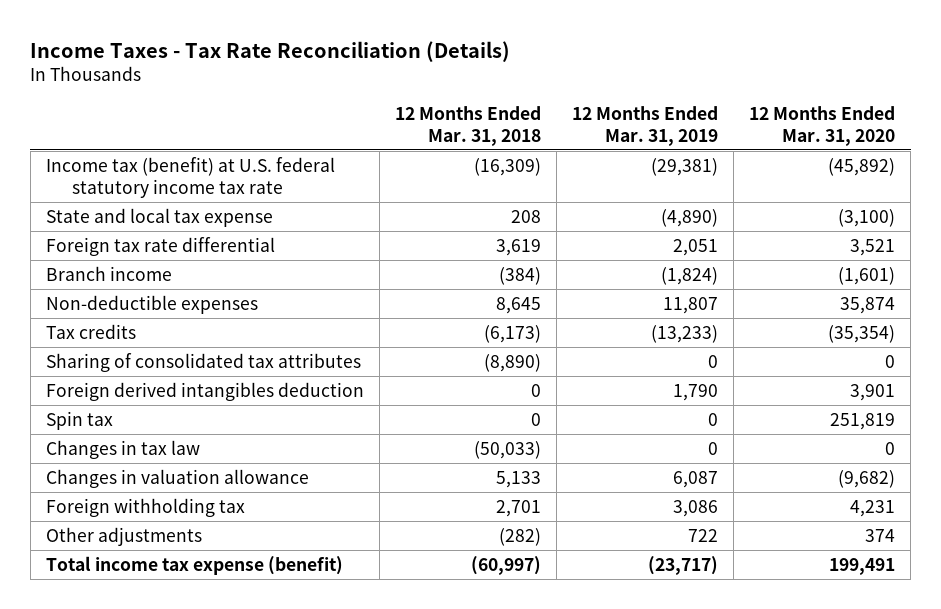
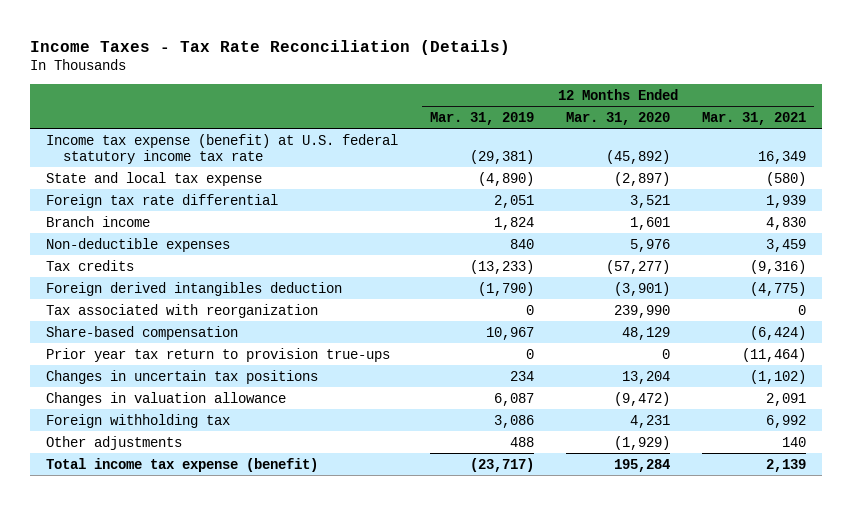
[395,105,542,146] 12 Months Ended Mar. 31, 2018 -> none
none -> [702,111,807,125] Mar. 31, 2021
[45,156,335,198] Income tax (benefit) at U.S. federal statutory income tax rate -> [46,133,399,164] Income tax expense (benefit) at U.S. federal statutory income tax rate
[838,208,896,227] (3,100) -> [614,171,671,186] (2,897)
[45,352,361,372] Sharing of consolidated tax attributes -> none
[661,266,719,285] (1,824) -> [494,216,535,230] 1,824
[838,266,896,285] (1,601) -> [630,216,671,230] 1,601
[663,296,719,314] 11,807 -> [510,238,535,249] 840
[840,296,896,314] 35,874 -> [630,238,671,252] 5,976
[828,324,896,343] (35,354) -> [606,259,671,274] (57,277)
[673,383,719,401] 1,790 -> [478,281,535,296] (1,790)
[850,383,896,401] 3,901 -> [614,281,671,296] (3,901)
[45,410,113,430] Spin tax -> [46,303,319,318] Tax associated with reorganization
[830,412,896,430] 251,819 -> [614,304,671,318] 239,990
none -> [46,325,239,340] Share-based compensation
none -> [46,347,391,362] Prior year tax return to provision true-ups
[45,439,200,459] Changes in tax law -> [46,369,319,384] Changes in uncertain tax positions
[708,441,719,455] 0 -> [510,370,535,381] 234
[885,441,896,455] 0 -> [622,370,671,384] 13,204
[838,469,896,488] (9,682) -> [614,391,671,406] (9,472)
[688,528,719,542] 722 -> [510,436,535,447] 488
[865,528,896,542] 374 -> [614,435,671,450] (1,929)
[829,557,896,575] 199,491 -> [614,458,671,472] 195,284

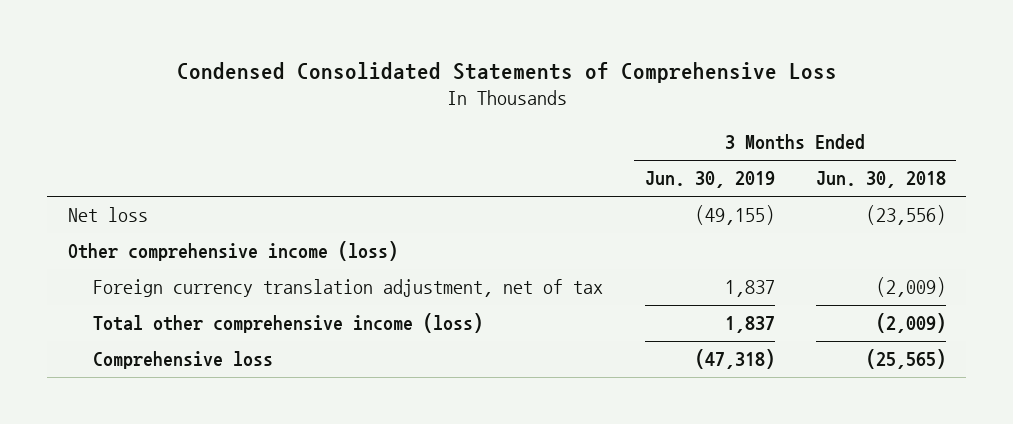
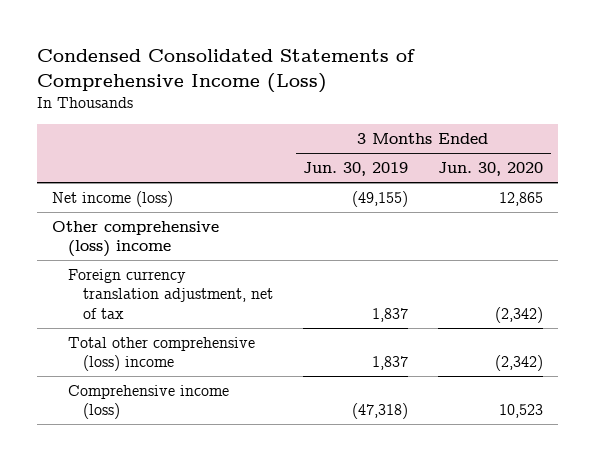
[176,61,837,83] Condensed Consolidated Statements of Comprehensive Loss -> [37,48,416,93] Condensed Consolidated Statements of Comprehensive Income (Loss)
[815,171,946,189] Jun. 30, 2018 -> none
none -> [438,162,544,177] Jun. 30, 2020
[67,207,148,223] Net loss -> [52,191,174,208] Net income (loss)
[67,241,398,262] Other comprehensive income (loss) -> [52,221,220,258] Other comprehensive (loss) income
[93,313,484,334] Total other comprehensive income (loss) -> [67,337,255,372] Total other comprehensive (loss) income
[93,351,274,370] Comprehensive loss -> [67,385,229,420] Comprehensive income (loss)

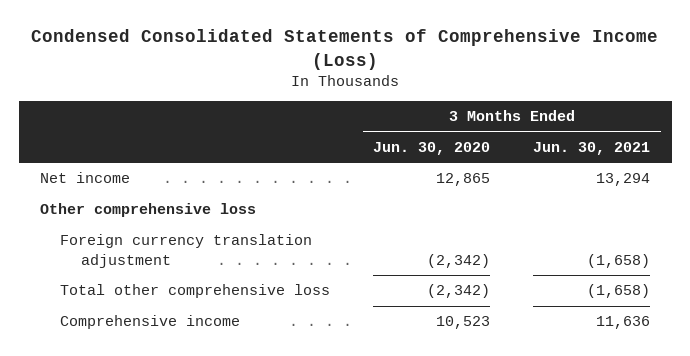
[303,162,409,177] Jun. 30, 2019 -> none
none -> [533,141,651,155] Jun. 30, 2021
[52,191,174,208] Net income (loss) -> [40,172,131,184] Net income
[52,221,220,258] Other comprehensive (loss) income -> [40,203,257,218] Other comprehensive loss
[67,269,274,319] Foreign currency translation adjustment, net of tax -> [60,234,313,268] Foreign currency translation adjustment
[67,337,255,372] Total other comprehensive (loss) income -> [60,284,331,299] Total other comprehensive loss
[67,385,229,420] Comprehensive income (loss) -> [60,315,241,330] Comprehensive income

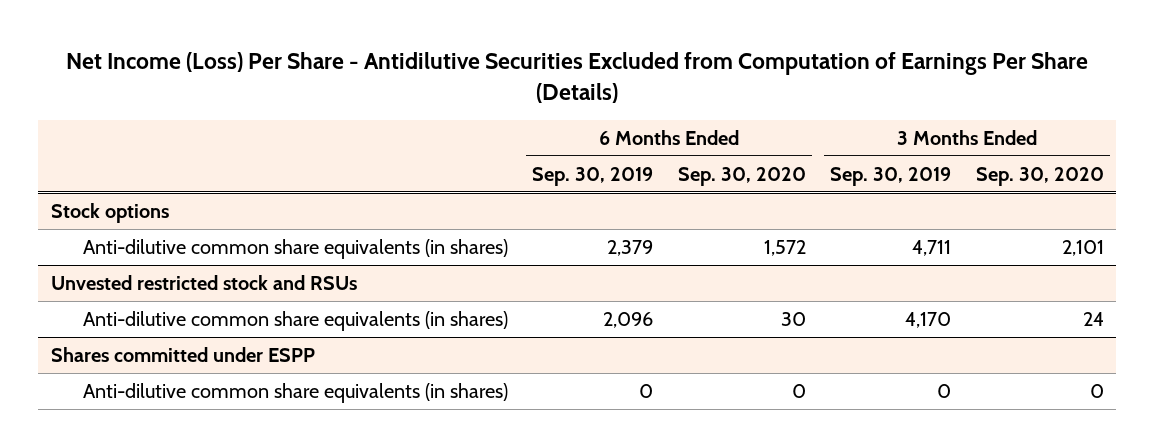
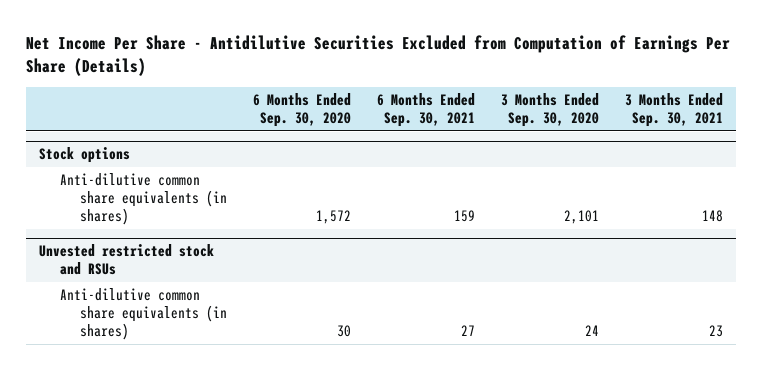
[66,52,1089,104] Net Income (Loss) Per Share - Antidilutive Securities Excluded from Computation of Earnings Per Share (Details) -> [26,35,731,77] Net Income Per Share - Antidilutive Securities Excluded from Computation of Earnings Per Share (Details)
[532,166,654,186] Sep. 30, 2019 -> none
[830,166,952,186] Sep. 30, 2019 -> none
none -> [376,93,475,128] 6 Months Ended Sep. 30, 2021
none -> [624,93,723,128] 3 Months Ended Sep. 30, 2021
[50,346,315,362] Shares committed under ESPP -> none
[82,382,508,403] Anti-dilutive common share equivalents (in shares) -> none

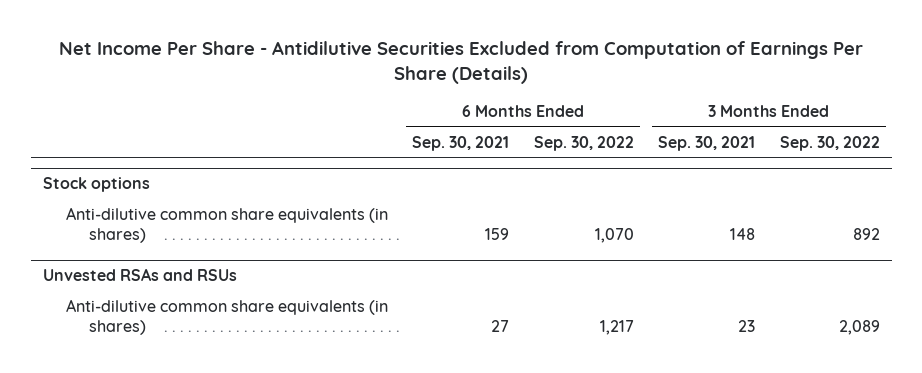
[253,93,352,128] 6 Months Ended Sep. 30, 2020 -> none
[500,93,599,128] 3 Months Ended Sep. 30, 2020 -> none
none -> [533,135,634,151] Sep. 30, 2022
none -> [779,135,880,151] Sep. 30, 2022
[39,244,215,276] Unvested restricted stock and RSUs -> [42,268,237,282] Unvested RSAs and RSUs

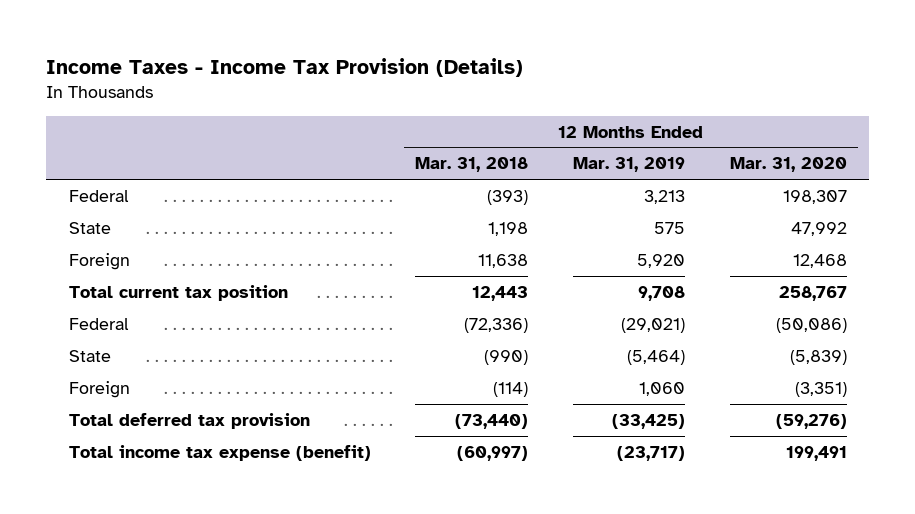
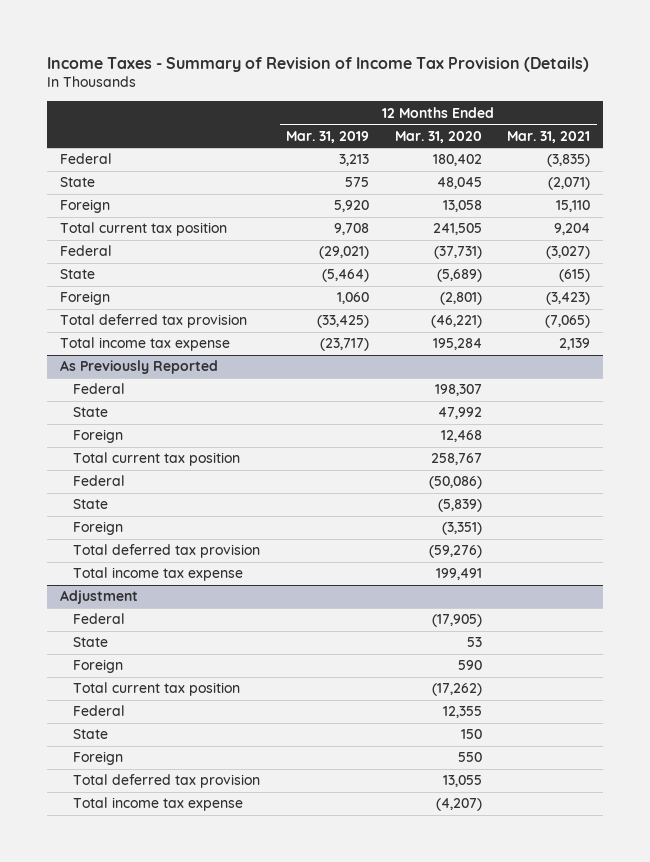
[46,57,524,77] Income Taxes - Income Tax Provision (Details) -> [46,56,589,72] Income Taxes - Summary of Revision of Income Tax Provision (Details)
[415,157,529,173] Mar. 31, 2018 -> none
none -> [507,130,591,143] Mar. 31, 2021
[782,189,847,204] 198,307 -> [432,154,482,167] 180,402
[790,221,847,236] 47,992 -> [436,177,482,190] 48,045
[792,253,847,268] 12,468 -> [442,200,482,213] 13,058
[778,285,847,301] 258,767 -> [432,223,482,236] 241,505
[775,317,847,333] (50,086) -> [433,246,482,260] (37,731)
[789,349,847,365] (5,839) -> [436,269,482,283] (5,689)
[794,381,847,397] (3,351) -> [439,292,482,306] (2,801)
[775,413,847,429] (59,276) -> [430,315,482,329] (46,221)
[68,444,371,461] Total income tax expense (benefit) -> [59,337,230,352] Total income tax expense
[785,445,847,461] 199,491 -> [432,338,482,351] 195,284
none -> [59,360,218,375] As Previously Reported
none -> [73,383,126,395] Federal
none -> [73,407,109,418] State
none -> [73,429,124,444] Foreign
none -> [73,452,241,467] Total current tax position
none -> [73,475,126,487] Federal
none -> [73,499,109,510] State
none -> [73,521,124,536] Foreign
none -> [73,544,261,559] Total deferred tax provision
none -> [73,567,244,582] Total income tax expense
none -> [59,590,138,605] Adjustment
none -> [73,613,126,625] Federal
none -> [73,637,109,648] State
none -> [73,659,124,674] Foreign
none -> [73,682,241,697] Total current tax position
none -> [73,705,126,717] Federal
none -> [73,729,109,740] State
none -> [73,751,124,766] Foreign
none -> [73,774,261,789] Total deferred tax provision
none -> [73,797,244,812] Total income tax expense

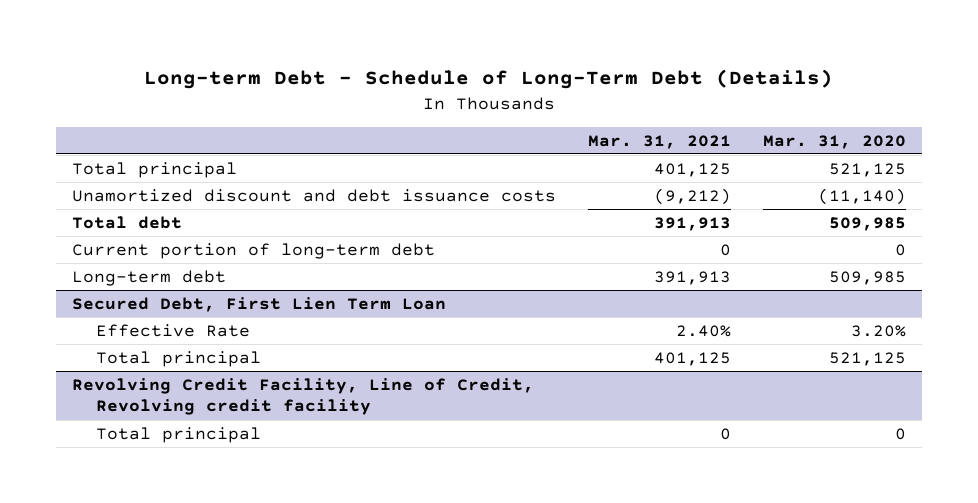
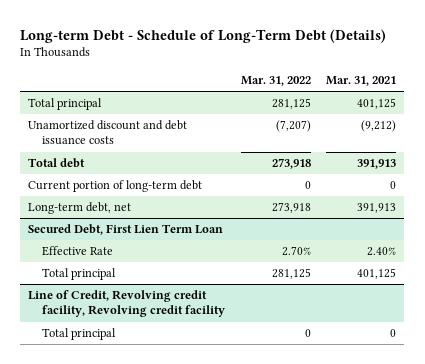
[762,134,906,149] Mar. 31, 2020 -> none
none -> [240,75,311,86] Mar. 31, 2022
[71,269,226,286] Long-term debt -> [28,202,132,215] Long-term debt, net
[71,377,534,416] Revolving Credit Facility, Line of Credit, Revolving credit facility -> [28,290,225,318] Line of Credit, Revolving credit facility, Revolving credit facility

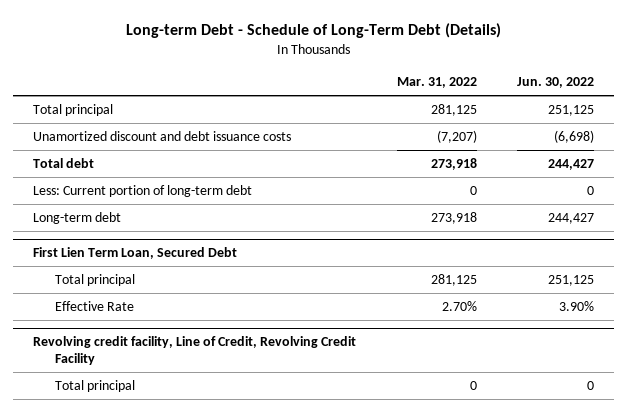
[326,75,397,86] Mar. 31, 2021 -> none
none -> [517,77,595,89] Jun. 30, 2022
[41,246,113,257] Effective Rate -> none
[28,180,203,193] Current portion of long-term debt -> [33,185,253,198] Less: Current portion of long-term debt
[28,202,132,215] Long-term debt, net -> [33,212,122,225] Long-term debt
[28,224,224,236] Secured Debt, First Lien Term Loan -> [33,247,238,260] First Lien Term Loan, Secured Debt
none -> [55,301,135,312] Effective Rate
[28,290,225,318] Line of Credit, Revolving credit facility, Revolving credit facility -> [33,336,357,365] Revolving credit facility, Line of Credit, Revolving Credit Facility

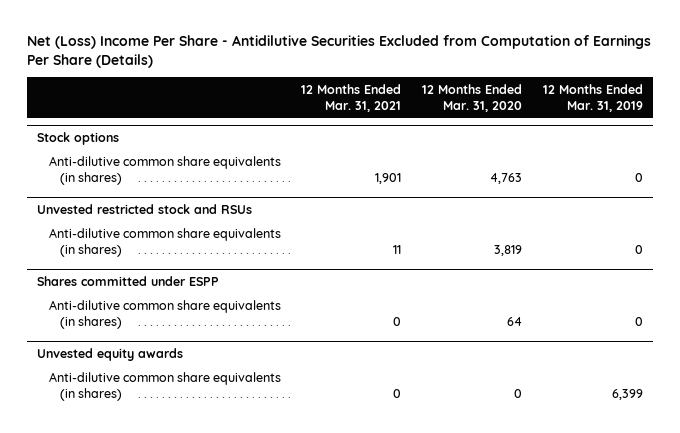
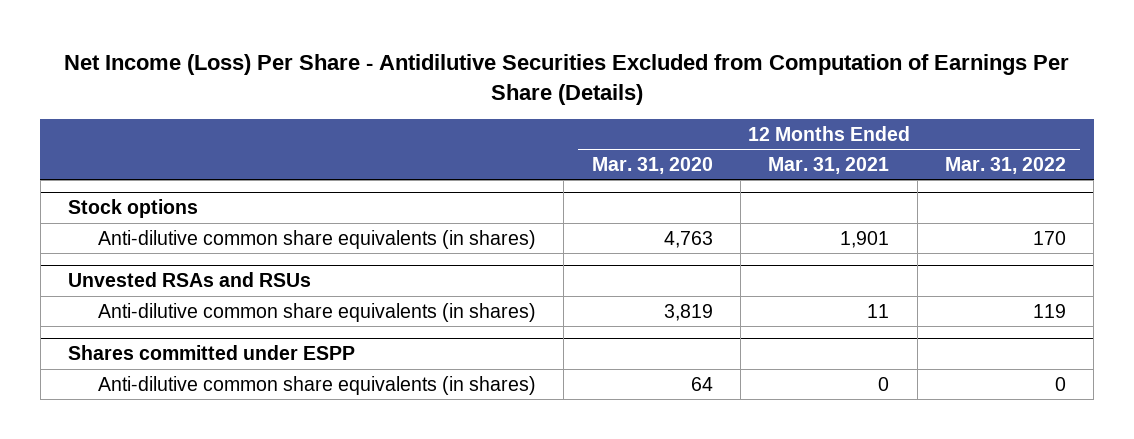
[26,34,651,69] Net (Loss) Income Per Share - Antidilutive Securities Excluded from Computation of Earnings Per Share (Details) -> [63,54,1069,106] Net Income (Loss) Per Share - Antidilutive Securities Excluded from Computation of Earnings Per Share (Details)
[542,83,643,112] 12 Months Ended Mar. 31, 2019 -> none
none -> [944,157,1066,175] Mar. 31, 2022
[37,204,253,215] Unvested restricted stock and RSUs -> [68,272,312,288] Unvested RSAs and RSUs
[37,348,184,362] Unvested equity awards -> none
[48,372,281,402] Anti-dilutive common share equivalents (in shares) -> none

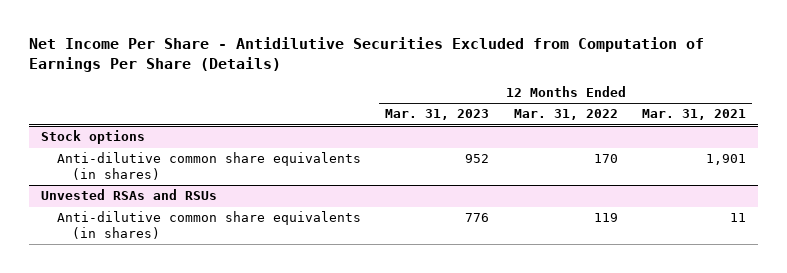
[63,54,1069,106] Net Income (Loss) Per Share - Antidilutive Securities Excluded from Computation of Earnings Per Share (Details) -> [28,36,704,72] Net Income Per Share - Antidilutive Securities Excluded from Computation of Earnings Per Share (Details)
[591,157,713,175] Mar. 31, 2020 -> none
none -> [385,109,490,121] Mar. 31, 2023
[68,345,356,361] Shares committed under ESPP -> none
[98,375,537,395] Anti-dilutive common share equivalents (in shares) -> none

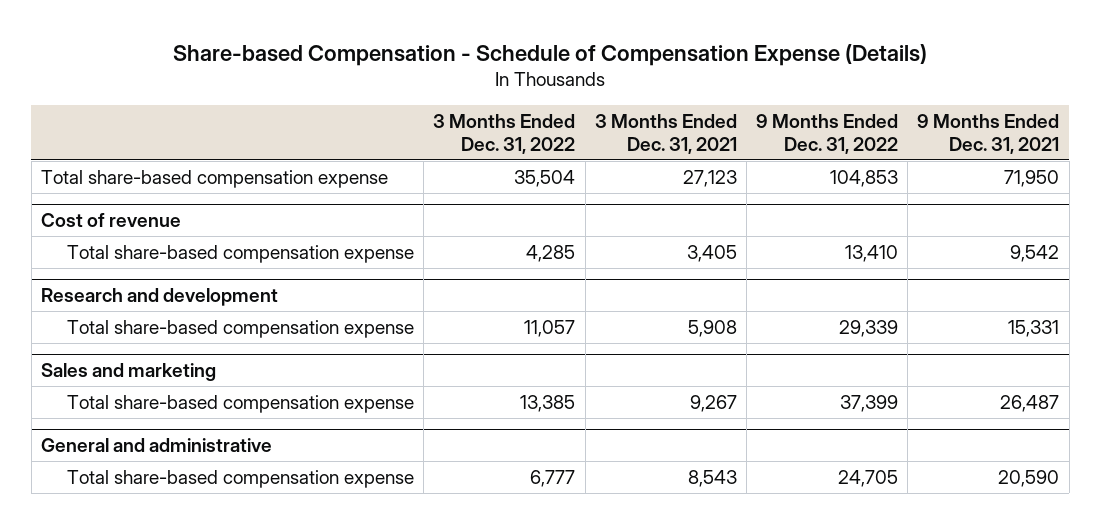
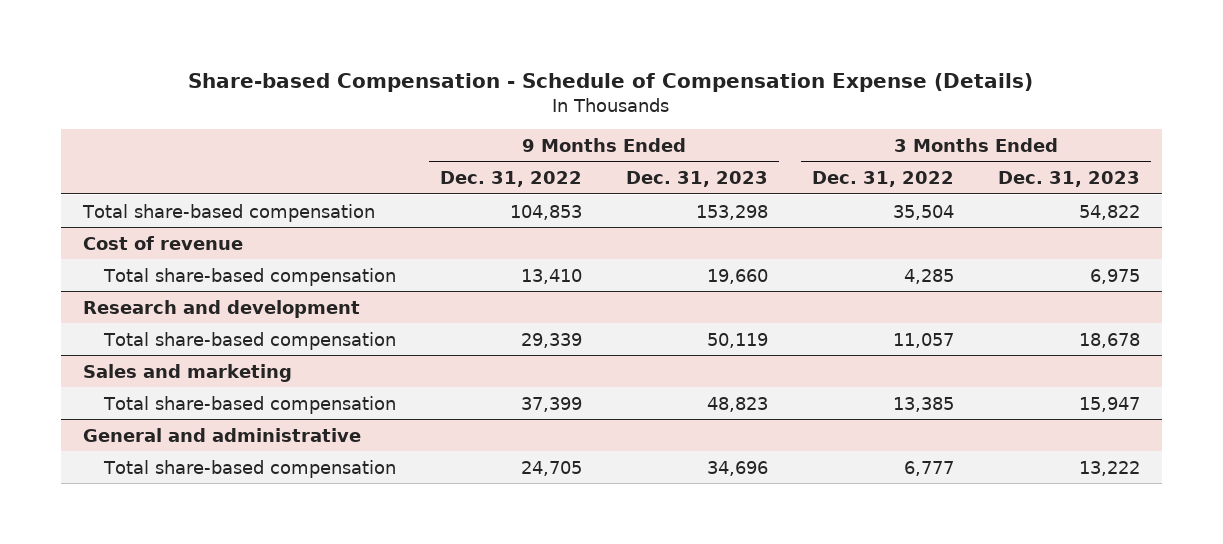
[594,113,737,154] 3 Months Ended Dec. 31, 2021 -> none
[917,113,1060,154] 9 Months Ended Dec. 31, 2021 -> none
none -> [625,170,768,187] Dec. 31, 2023
none -> [997,170,1140,187] Dec. 31, 2023
[40,169,388,188] Total share-based compensation expense -> [81,203,375,222] Total share-based compensation
[67,244,415,263] Total share-based compensation expense -> [102,267,396,286] Total share-based compensation
[67,319,415,338] Total share-based compensation expense -> [102,331,396,350] Total share-based compensation
[67,394,415,413] Total share-based compensation expense -> [102,395,396,414] Total share-based compensation
[67,469,415,488] Total share-based compensation expense -> [102,459,396,478] Total share-based compensation

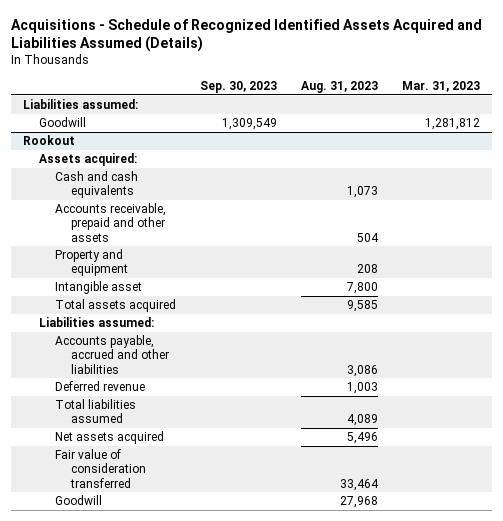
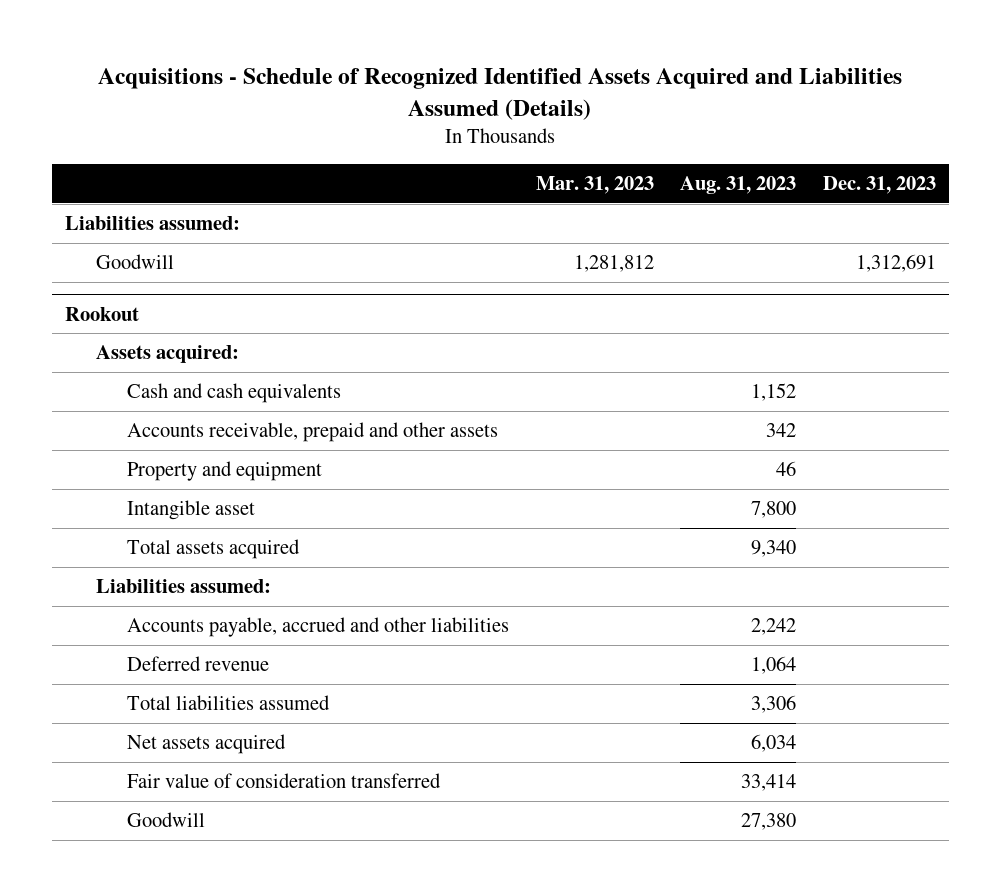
[199,80,277,93] Sep. 30, 2023 -> none
none -> [822,176,936,195] Dec. 31, 2023
[346,186,378,199] 1,073 -> [751,383,797,402] 1,152
[356,232,379,242] 504 -> [766,423,797,438] 342
[356,264,378,274] 208 -> [776,461,797,477] 46
[346,300,378,313] 9,585 -> [751,540,797,558] 9,340
[346,364,378,377] 3,086 -> [751,618,797,636] 2,242
[346,382,378,395] 1,003 -> [751,656,797,675] 1,064
[346,414,378,427] 4,089 -> [751,695,797,714] 3,306
[346,432,378,445] 5,496 -> [751,734,797,753] 6,034
[339,478,379,491] 33,464 -> [741,774,797,792] 33,414
[339,496,378,509] 27,968 -> [741,813,797,831] 27,380

